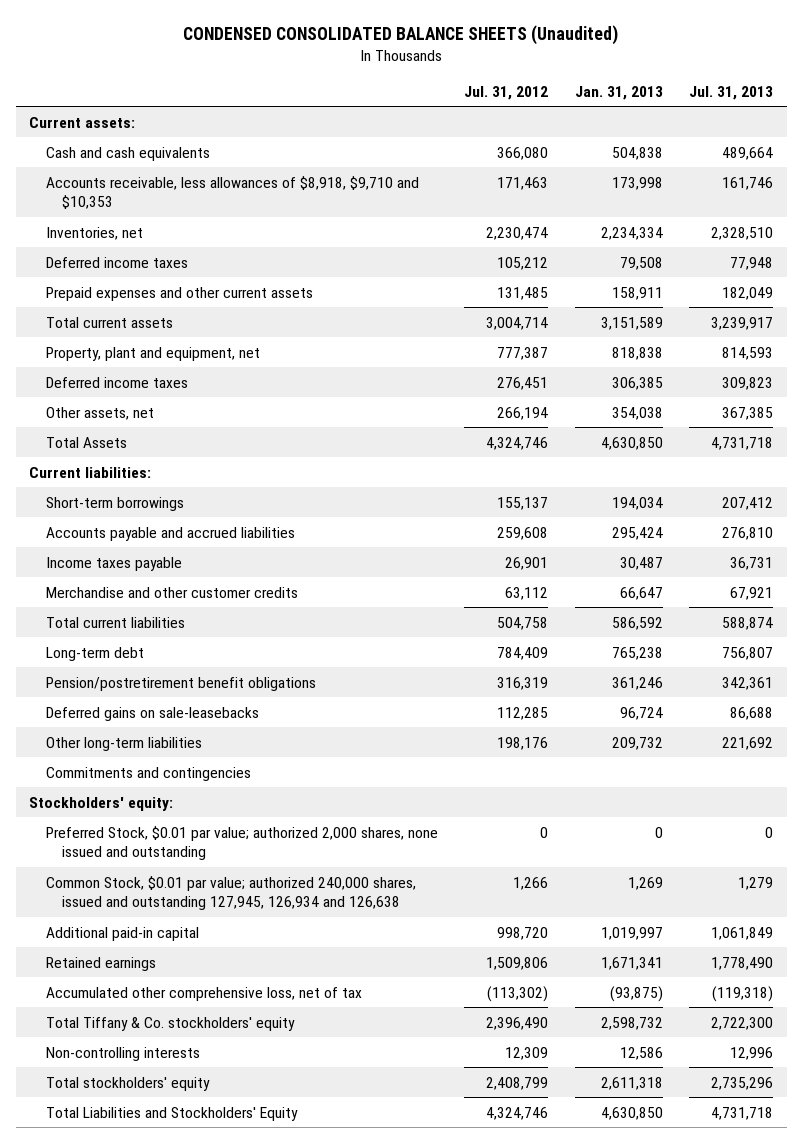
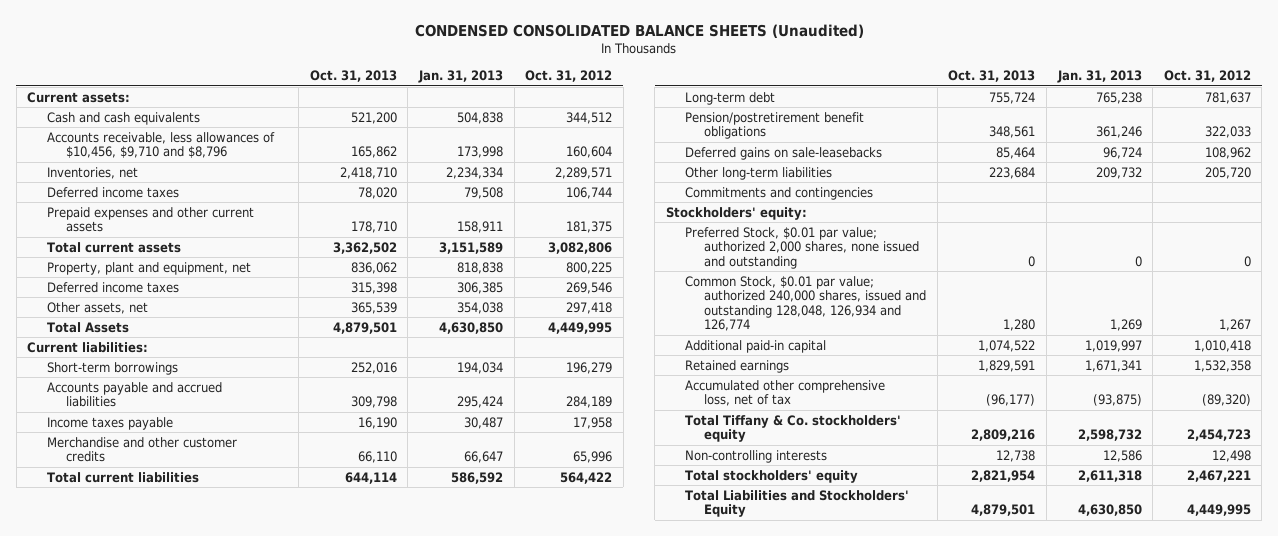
[464,85,549,100] Jul. 31, 2012 -> none
[689,85,774,100] Jul. 31, 2013 -> none
none -> [309,70,397,83] Oct. 31, 2013
none -> [525,70,613,83] Oct. 31, 2012
[45,175,419,209] Accounts receivable, less allowances of $8,918, $9,710 and $10,353 -> [46,131,275,159] Accounts receivable, less allowances of $10,456, $9,710 and $8,796
[45,875,416,910] Common Stock, $0.01 par value; authorized 240,000 shares, issued and outstanding 127,945, 126,934 and 126,638 -> [685,275,927,332] Common Stock, $0.01 par value; authorized 240,000 shares, issued and outstanding 128,048, 126,934 and 126,774

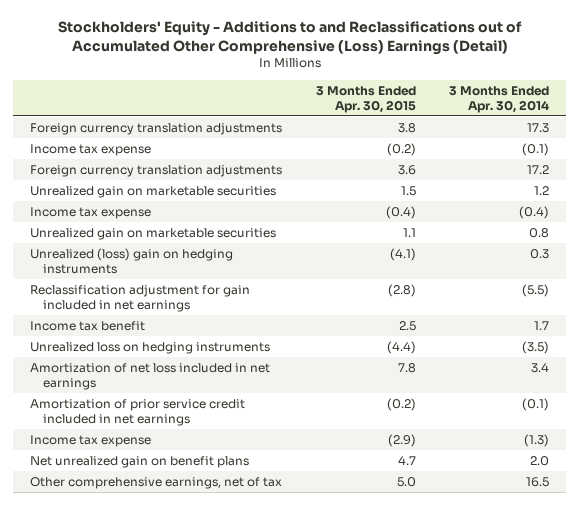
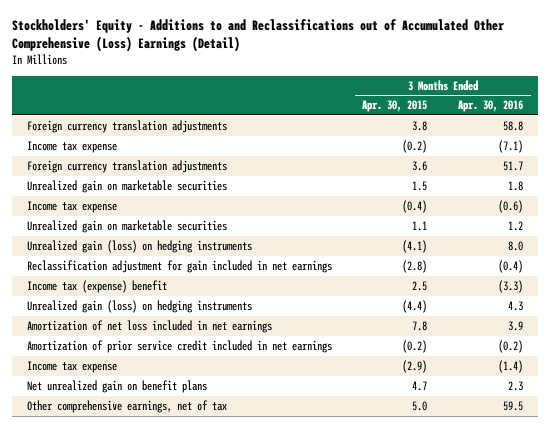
[449,85,550,113] 3 Months Ended Apr. 30, 2014 -> none
none -> [457,100,523,113] Apr. 30, 2016
[29,248,233,275] Unrealized (loss) gain on hedging instruments -> [26,239,252,253] Unrealized gain (loss) on hedging instruments
[29,321,145,332] Income tax benefit -> [26,279,167,293] Income tax (expense) benefit
[29,342,270,355] Unrealized loss on hedging instruments -> [26,299,252,313] Unrealized gain (loss) on hedging instruments

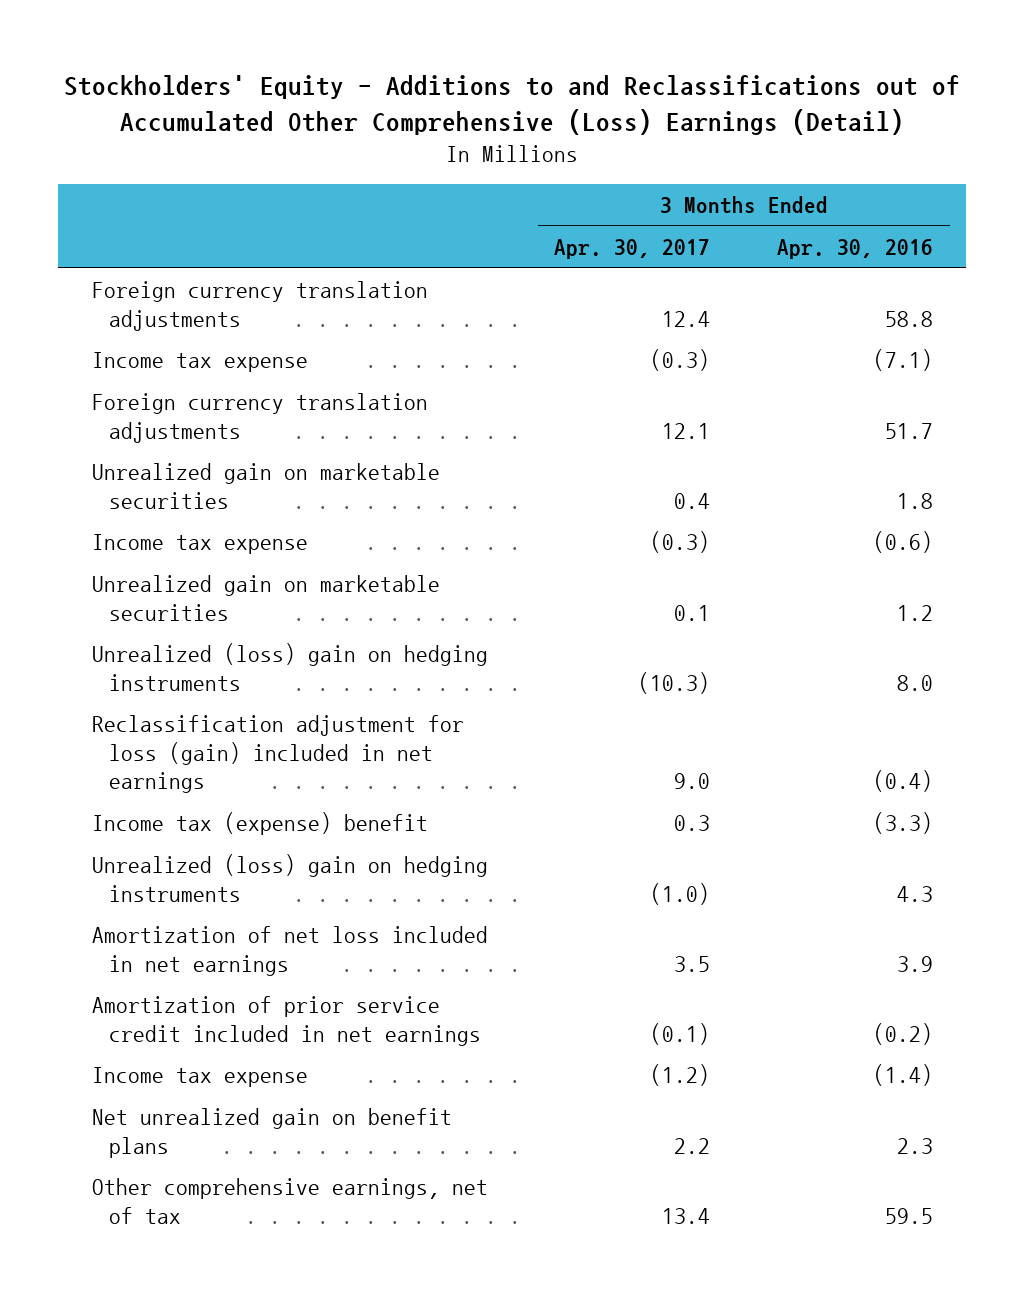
[362,100,428,113] Apr. 30, 2015 -> none
none -> [554,239,711,260] Apr. 30, 2017
[26,239,252,253] Unrealized gain (loss) on hedging instruments -> [91,643,488,691] Unrealized (loss) gain on hedging instruments
[26,259,332,273] Reclassification adjustment for gain included in net earnings -> [91,715,464,794] Reclassification adjustment for loss (gain) included in net earnings
[26,299,252,313] Unrealized gain (loss) on hedging instruments -> [91,854,488,902] Unrealized (loss) gain on hedging instruments

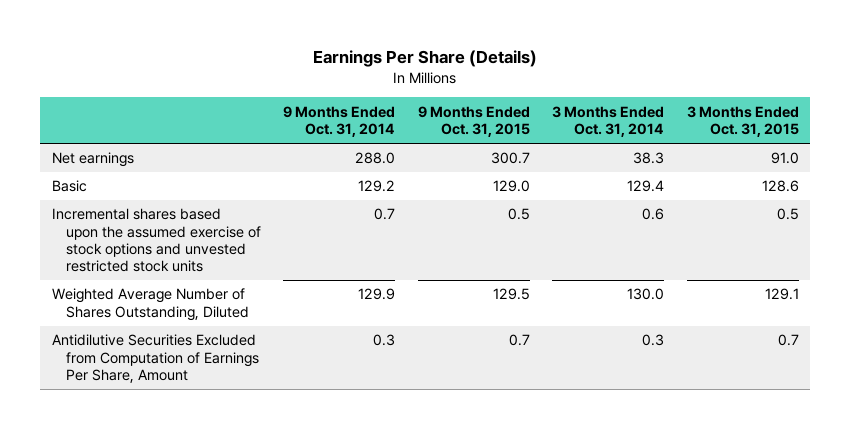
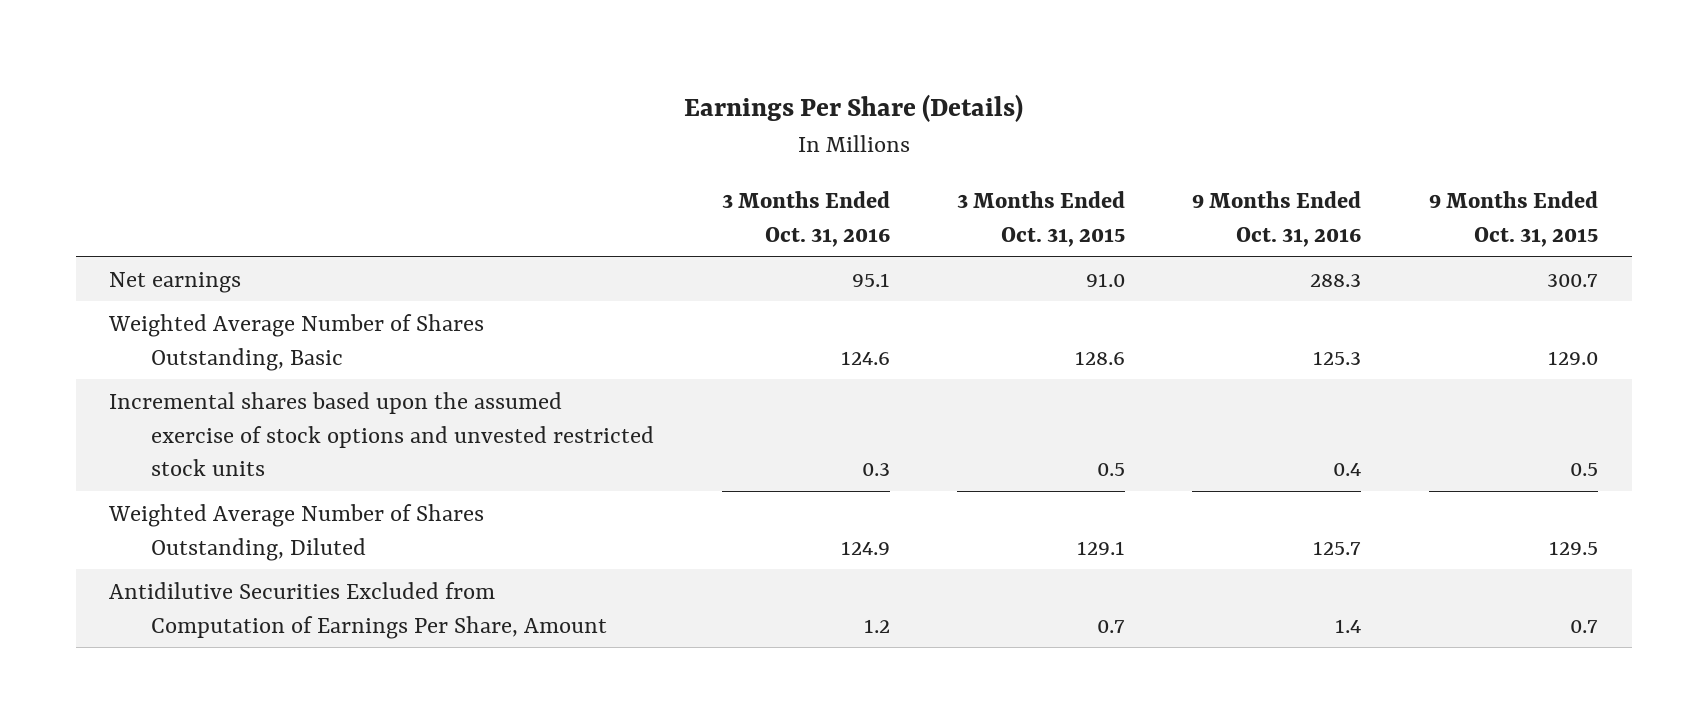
[283,105,396,138] 9 Months Ended Oct. 31, 2014 -> none
[552,105,665,138] 3 Months Ended Oct. 31, 2014 -> none
none -> [721,190,890,247] 3 Months Ended Oct. 31, 2016
none -> [1192,190,1362,247] 9 Months Ended Oct. 31, 2016
[51,180,87,193] Basic -> [108,313,485,371] Weighted Average Number of Shares Outstanding, Basic

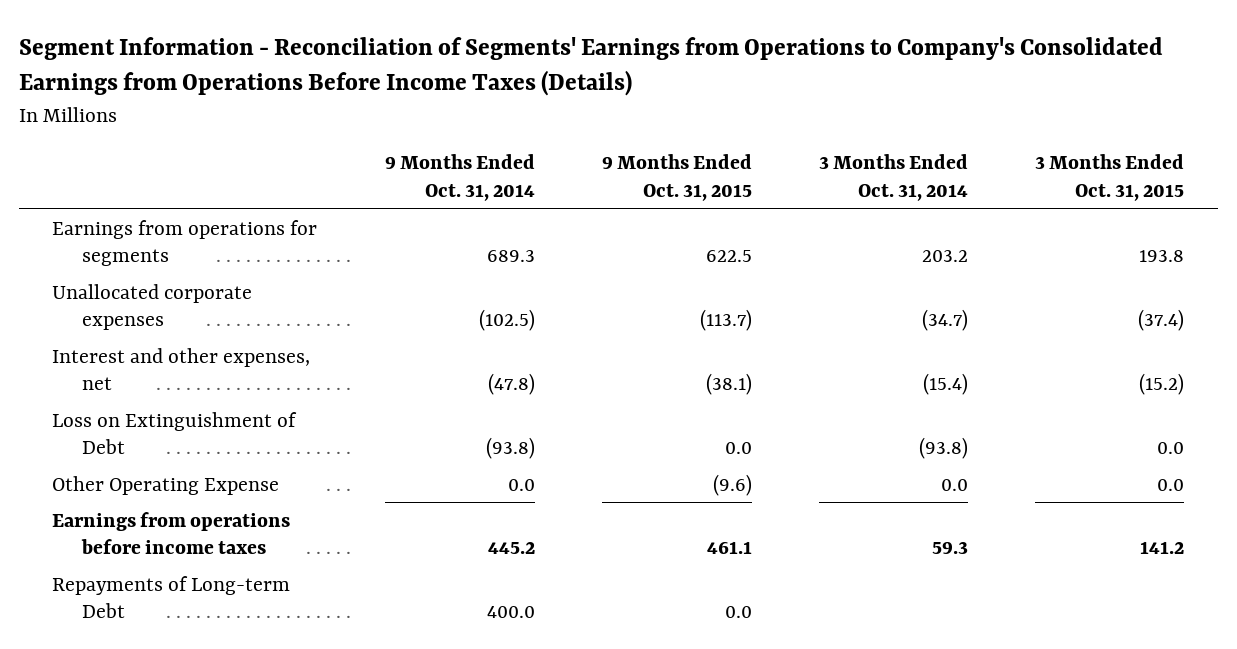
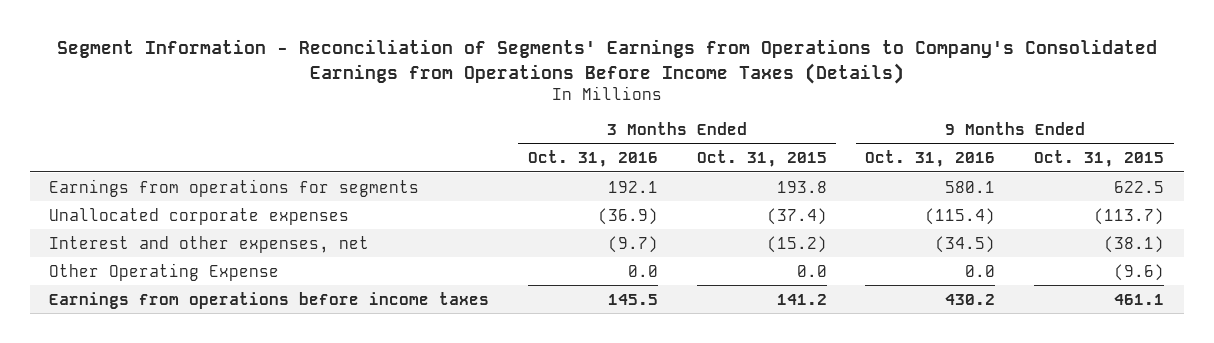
[384,154,535,202] 9 Months Ended Oct. 31, 2014 -> none
[819,154,969,202] 3 Months Ended Oct. 31, 2014 -> none
none -> [528,150,659,168] Oct. 31, 2016
none -> [865,150,996,168] Oct. 31, 2016
[52,411,298,455] Loss on Extinguishment of Debt -> none
[52,575,291,619] Repayments of Long-term Debt -> none

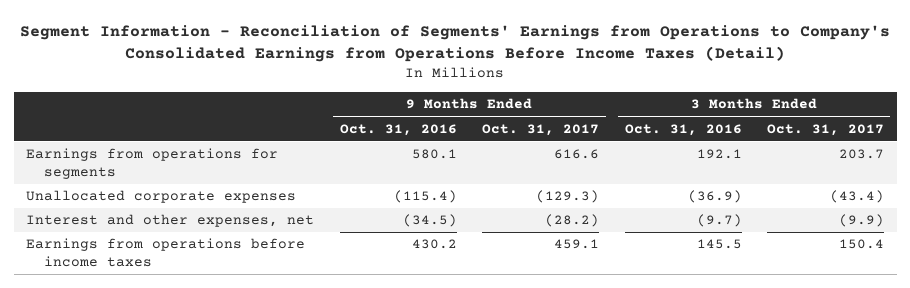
[56,39,1157,84] Segment Information - Reconciliation of Segments' Earnings from Operations to Company's Consolidated Earnings from Operations Before Income Taxes (Details) -> [20,24,891,63] Segment Information - Reconciliation of Segments' Earnings from Operations to Company's Consolidated Earnings from Operations Before Income Taxes (Detail)
[696,150,827,168] Oct. 31, 2015 -> none
[1034,150,1165,168] Oct. 31, 2015 -> none
none -> [482,123,600,136] Oct. 31, 2017
none -> [767,123,885,136] Oct. 31, 2017
[49,262,280,281] Other Operating Expense -> none

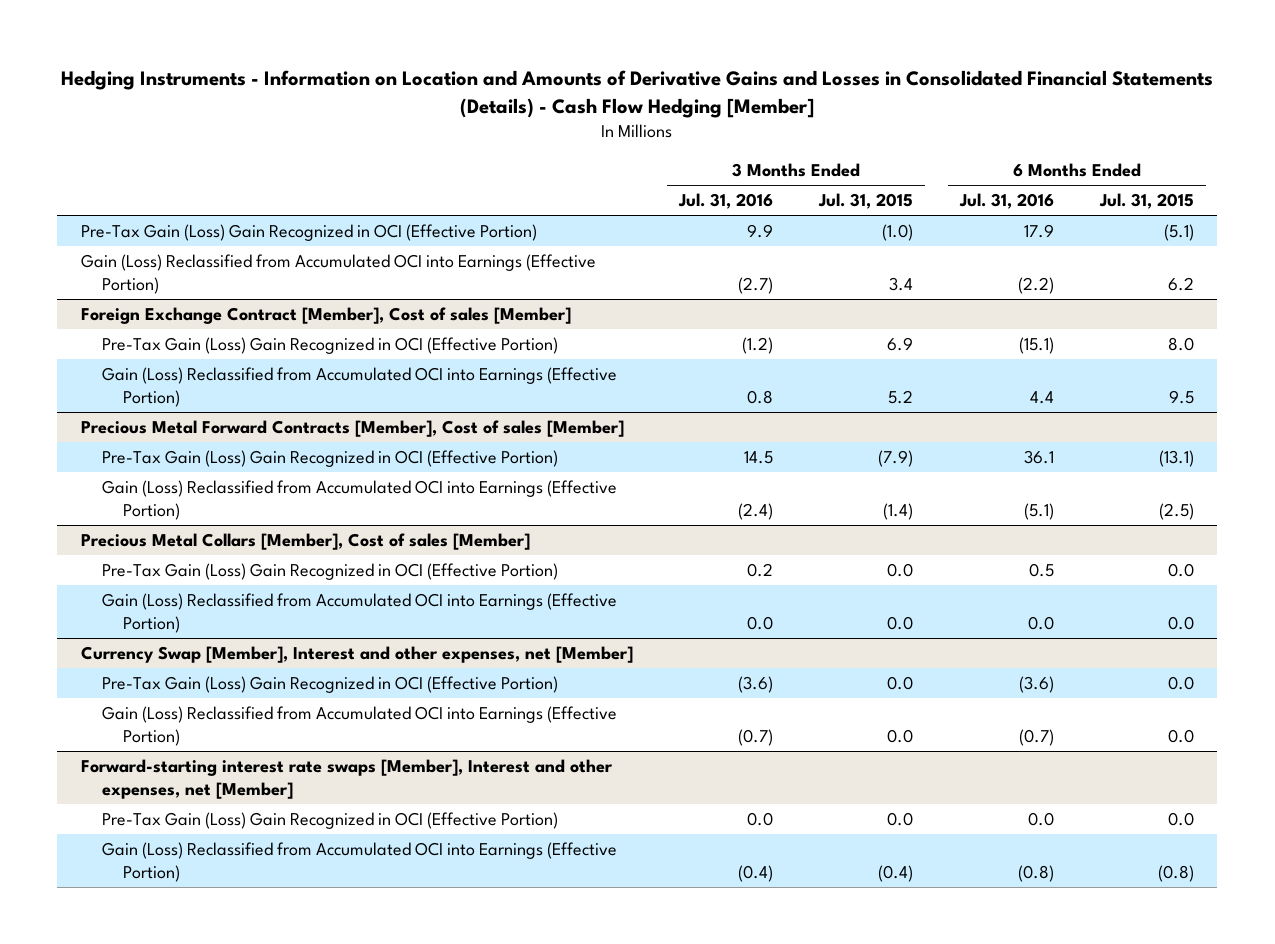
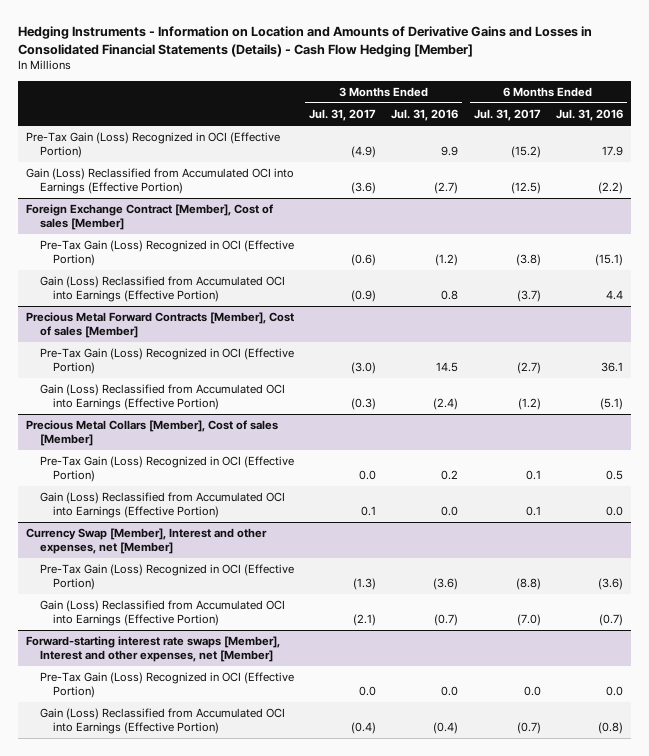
[818,193,914,210] Jul. 31, 2015 -> none
[1099,193,1195,210] Jul. 31, 2015 -> none
none -> [309,109,377,122] Jul. 31, 2017
none -> [473,109,541,122] Jul. 31, 2017
[80,223,537,241] Pre-Tax Gain (Loss) Gain Recognized in OCI (Effective Portion) -> [25,132,280,159] Pre-Tax Gain (Loss) Recognized in OCI (Effective Portion)
[101,336,558,354] Pre-Tax Gain (Loss) Gain Recognized in OCI (Effective Portion) -> [39,240,294,267] Pre-Tax Gain (Loss) Recognized in OCI (Effective Portion)
[101,449,558,467] Pre-Tax Gain (Loss) Gain Recognized in OCI (Effective Portion) -> [39,348,294,375] Pre-Tax Gain (Loss) Recognized in OCI (Effective Portion)
[101,562,558,580] Pre-Tax Gain (Loss) Gain Recognized in OCI (Effective Portion) -> [39,456,294,483] Pre-Tax Gain (Loss) Recognized in OCI (Effective Portion)
[101,675,558,693] Pre-Tax Gain (Loss) Gain Recognized in OCI (Effective Portion) -> [39,564,294,591] Pre-Tax Gain (Loss) Recognized in OCI (Effective Portion)
[101,811,558,829] Pre-Tax Gain (Loss) Gain Recognized in OCI (Effective Portion) -> [39,672,294,699] Pre-Tax Gain (Loss) Recognized in OCI (Effective Portion)

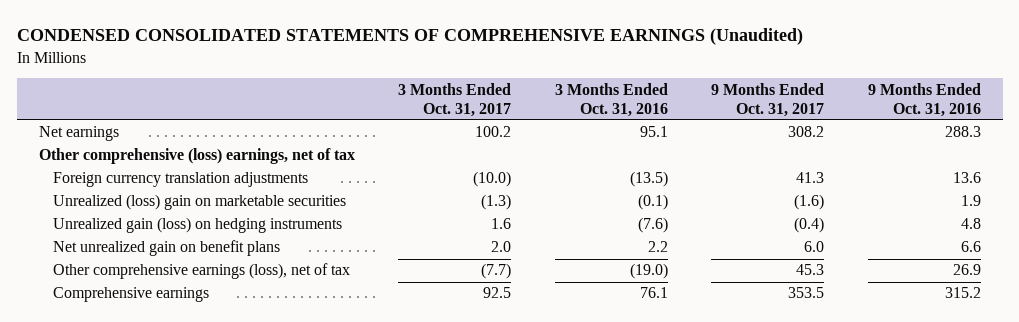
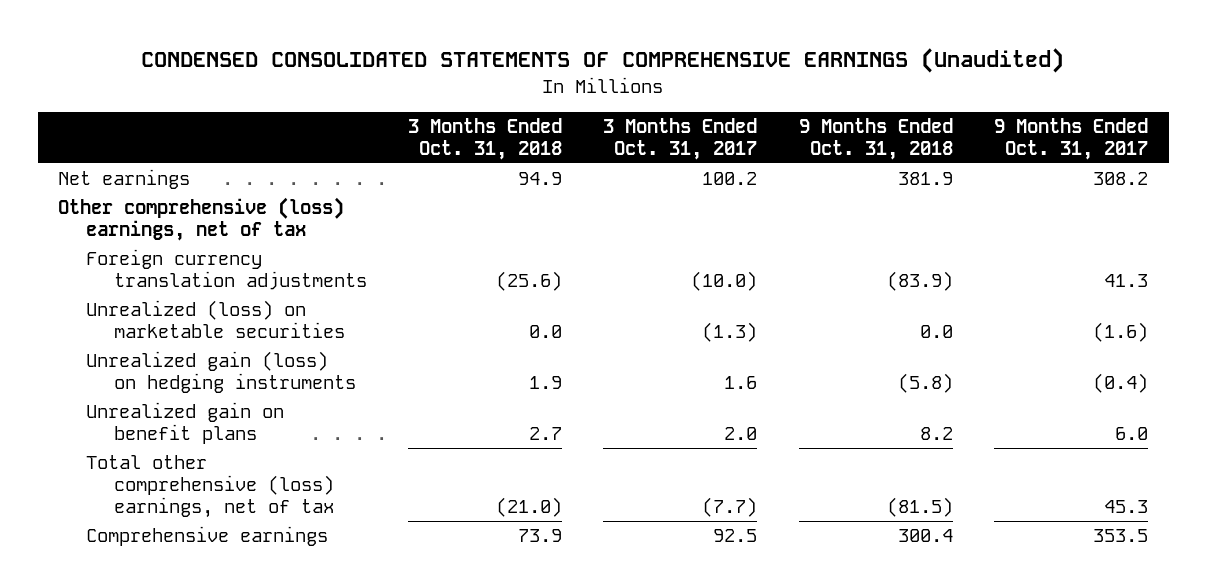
[554,82,668,117] 3 Months Ended Oct. 31, 2016 -> none
[867,82,981,117] 9 Months Ended Oct. 31, 2016 -> none
none -> [407,117,562,160] 3 Months Ended Oct. 31, 2018
none -> [798,117,953,160] 9 Months Ended Oct. 31, 2018
[52,194,346,211] Unrealized (loss) gain on marketable securities -> [85,300,345,339] Unrealized (loss) on marketable securities
[52,240,280,257] Net unrealized gain on benefit plans -> [85,402,284,445] Unrealized gain on benefit plans
[52,263,350,280] Other comprehensive earnings (loss), net of tax -> [85,455,334,519] Total other comprehensive (loss) earnings, net of tax

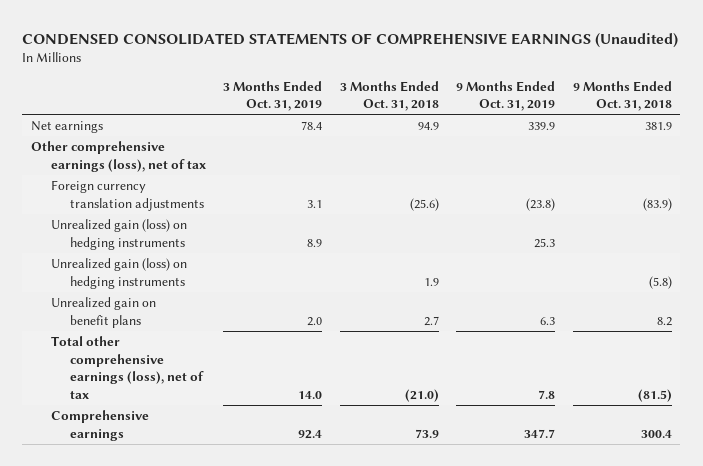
[603,117,758,160] 3 Months Ended Oct. 31, 2017 -> none
[994,117,1149,160] 9 Months Ended Oct. 31, 2017 -> none
none -> [223,80,323,112] 3 Months Ended Oct. 31, 2019
none -> [456,80,556,112] 9 Months Ended Oct. 31, 2019
[58,197,345,242] Other comprehensive (loss) earnings, net of tax -> [31,140,206,172] Other comprehensive earnings (loss), net of tax
[85,300,345,339] Unrealized (loss) on marketable securities -> none
none -> [50,218,187,250] Unrealized gain (loss) on hedging instruments
[85,455,334,519] Total other comprehensive (loss) earnings, net of tax -> [50,335,205,400] Total other comprehensive earnings (loss), net of tax

